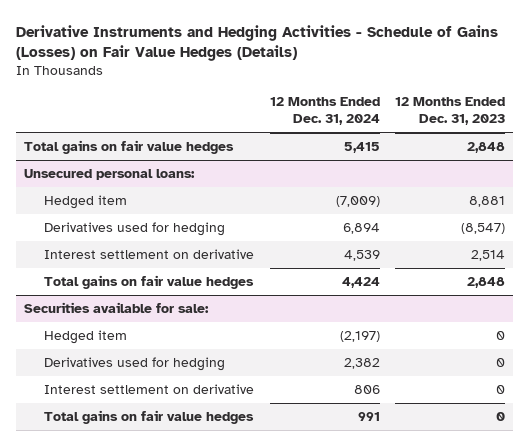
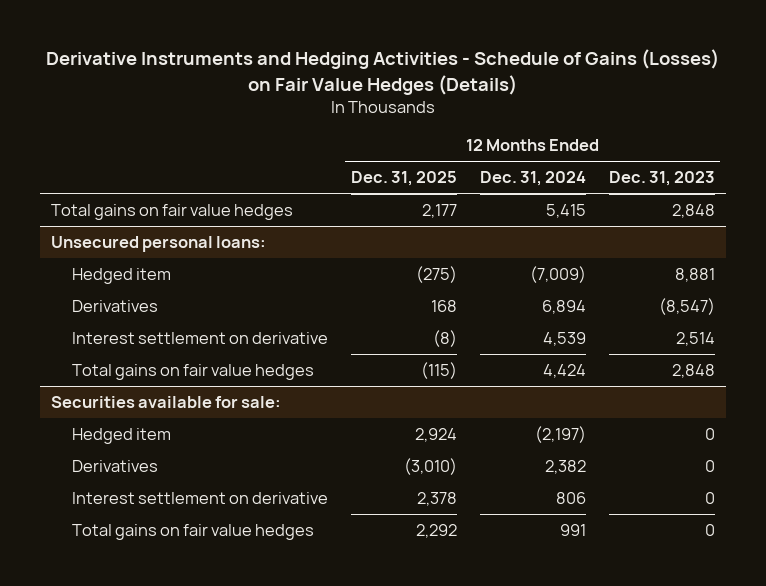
none -> [350,171,457,187] Dec. 31, 2025
[44,221,226,236] Derivatives used for hedging -> [71,300,158,313] Derivatives
[44,356,226,371] Derivatives used for hedging -> [71,460,158,473] Derivatives

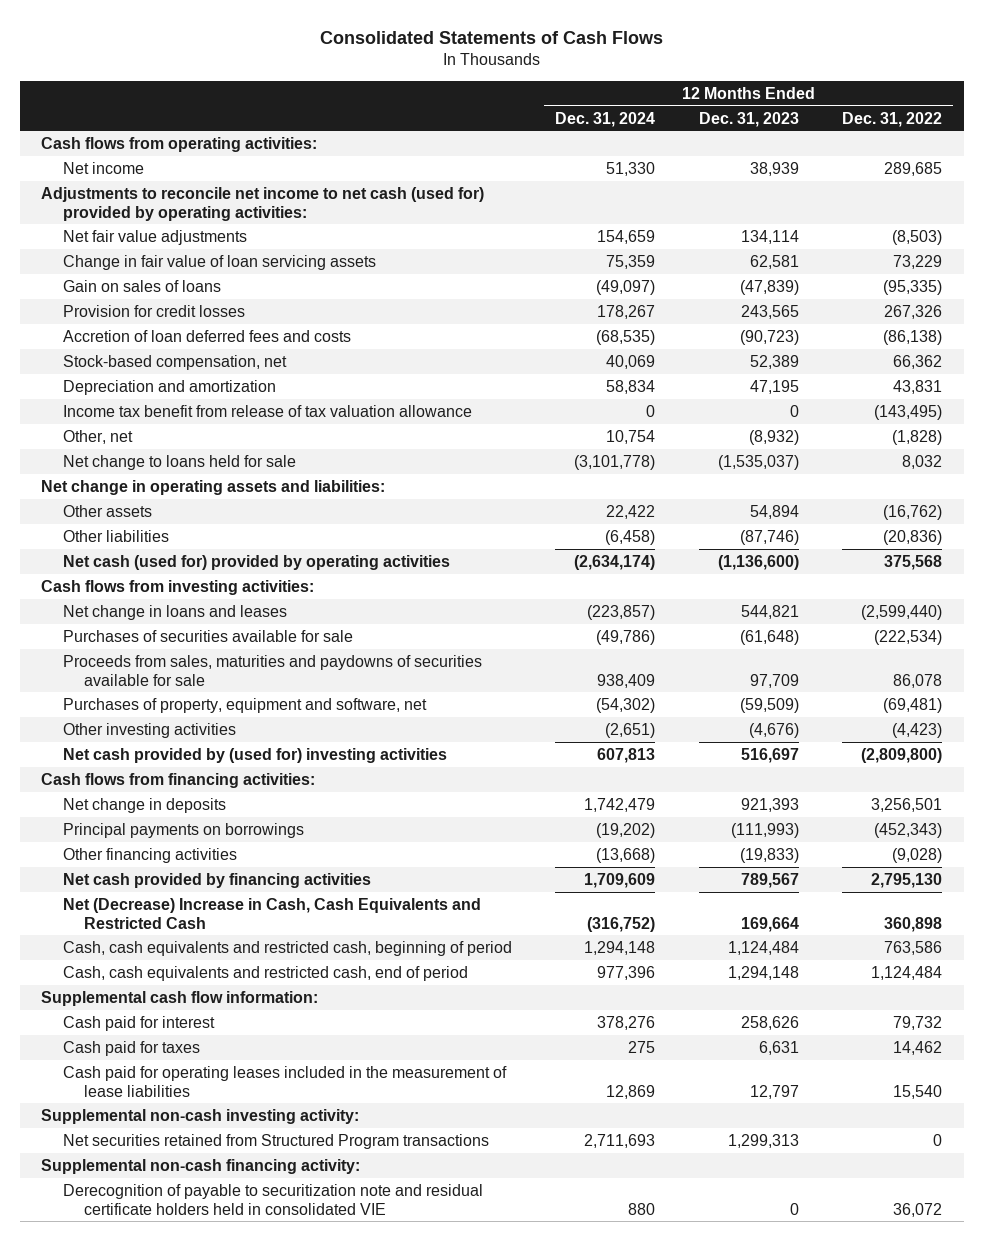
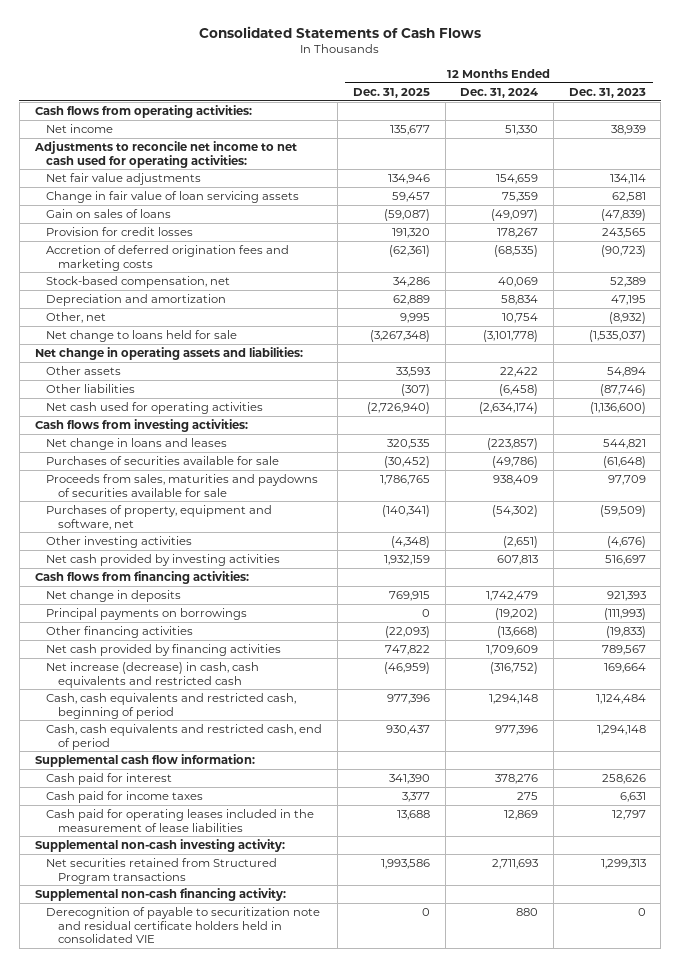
[842,111,943,127] Dec. 31, 2022 -> none
none -> [352,87,430,98] Dec. 31, 2025
[41,186,485,221] Adjustments to reconcile net income to net cash (used for) provided by operating activities: -> [33,140,297,168] Adjustments to reconcile net income to net cash used for operating activities:
[62,329,351,342] Accretion of loan deferred fees and costs -> [46,244,290,271] Accretion of deferred origination fees and marketing costs
[62,404,472,417] Income tax benefit from release of tax valuation allowance -> none
[62,554,450,570] Net cash (used for) provided by operating activities -> [46,401,264,414] Net cash used for operating activities
[62,747,447,763] Net cash provided by (used for) investing activities -> [46,553,281,566] Net cash provided by investing activities
[62,897,481,929] Net (Decrease) Increase in Cash, Cash Equivalents and Restricted Cash -> [46,661,260,688] Net increase (decrease) in cash, cash equivalents and restricted cash
[62,1040,200,1056] Cash paid for taxes -> [46,790,204,803] Cash paid for income taxes

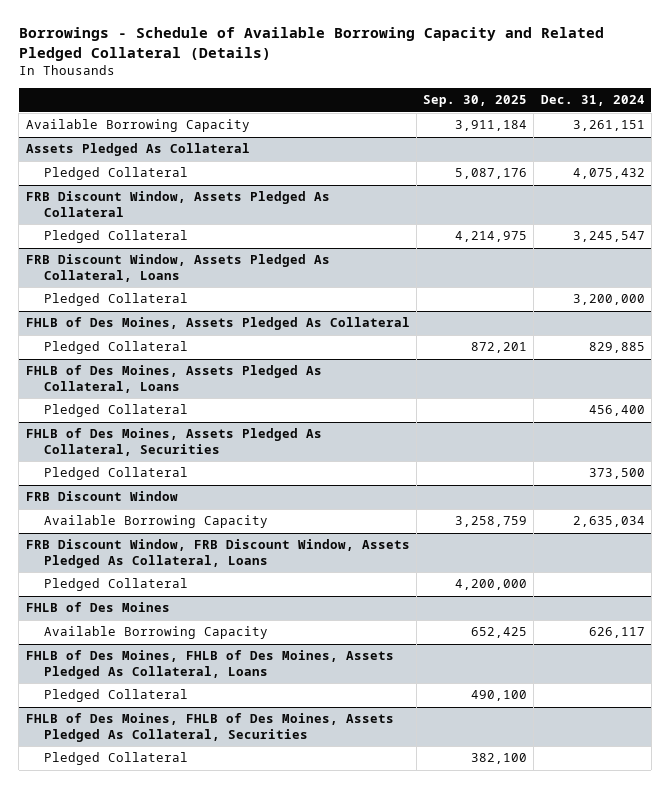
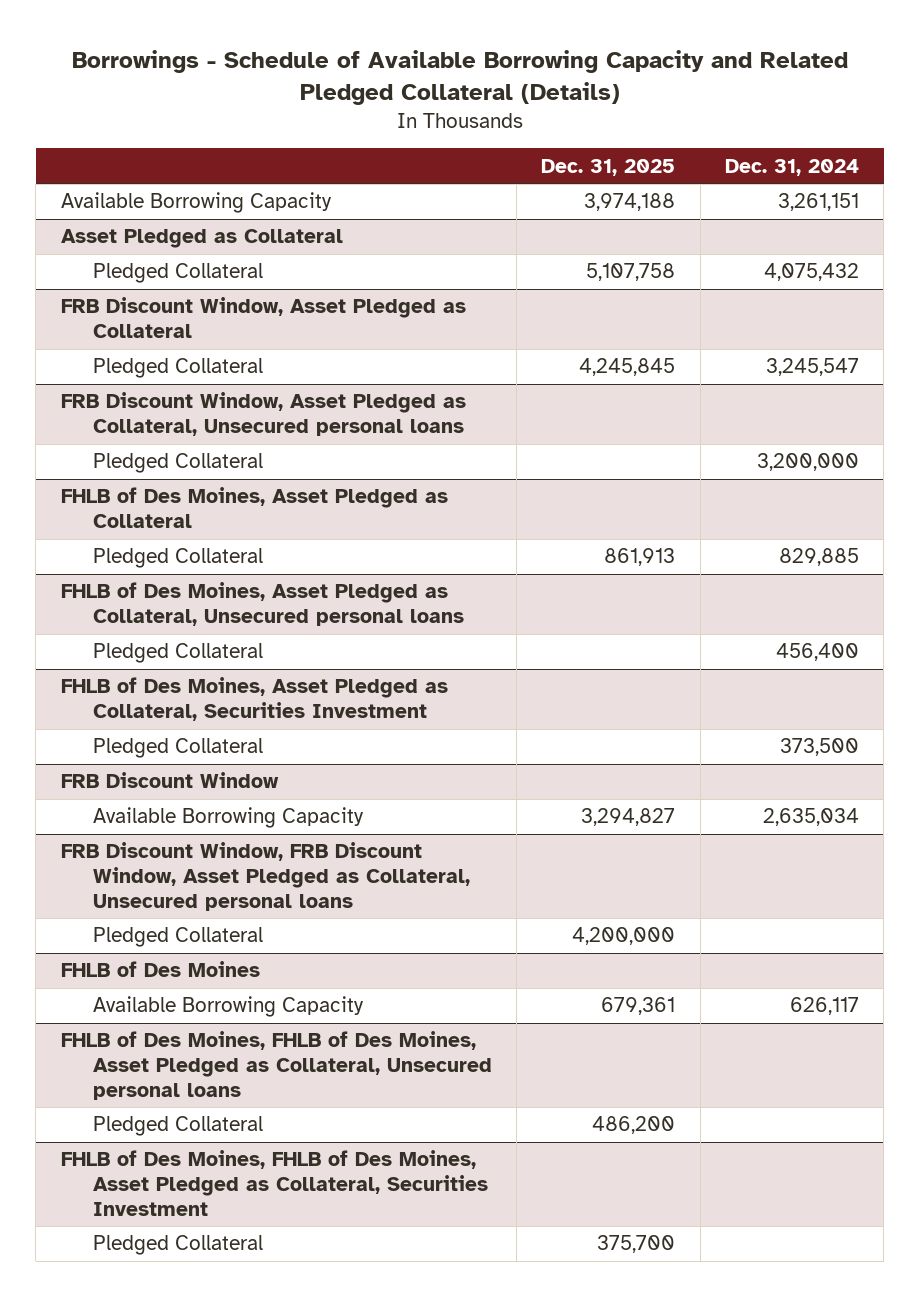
[423,95,528,108] Sep. 30, 2025 -> none
none -> [541,158,676,176] Dec. 31, 2025
[25,143,250,157] Assets Pledged As Collateral -> [60,229,343,249] Asset Pledged as Collateral
[25,191,330,218] FRB Discount Window, Assets Pledged As Collateral -> [60,297,466,339] FRB Discount Window, Asset Pledged as Collateral
[25,254,330,283] FRB Discount Window, Assets Pledged As Collateral, Loans -> [60,392,466,437] FRB Discount Window, Asset Pledged as Collateral, Unsecured personal loans
[25,317,410,331] FHLB of Des Moines, Assets Pledged As Collateral -> [60,487,448,529] FHLB of Des Moines, Asset Pledged as Collateral
[25,365,322,394] FHLB of Des Moines, Assets Pledged As Collateral, Loans -> [60,582,464,627] FHLB of Des Moines, Asset Pledged as Collateral, Unsecured personal loans
[25,428,322,457] FHLB of Des Moines, Assets Pledged As Collateral, Securities -> [60,677,448,722] FHLB of Des Moines, Asset Pledged as Collateral, Securities Investment
[25,539,410,569] FRB Discount Window, FRB Discount Window, Assets Pledged As Collateral, Loans -> [60,842,470,911] FRB Discount Window, FRB Discount Window, Asset Pledged as Collateral, Unsecured personal loans
[25,650,394,680] FHLB of Des Moines, FHLB of Des Moines, Assets Pledged As Collateral, Loans -> [60,1031,492,1100] FHLB of Des Moines, FHLB of Des Moines, Asset Pledged as Collateral, Unsecured personal loans
[25,713,394,743] FHLB of Des Moines, FHLB of Des Moines, Assets Pledged As Collateral, Securities -> [60,1150,488,1216] FHLB of Des Moines, FHLB of Des Moines, Asset Pledged as Collateral, Securities Investment

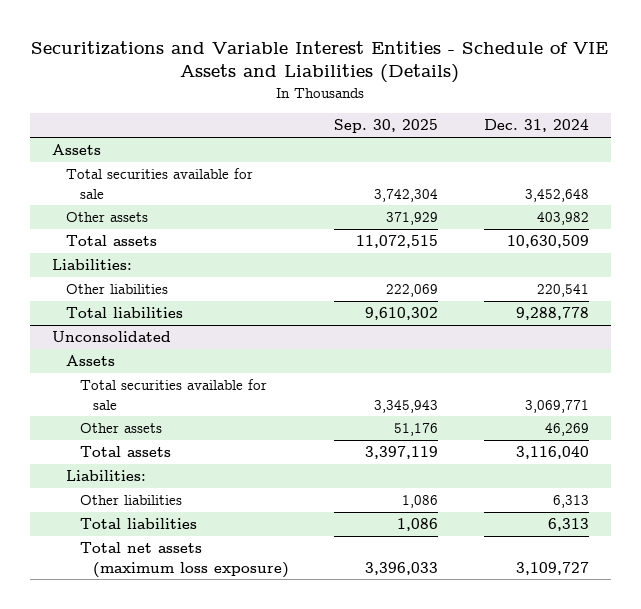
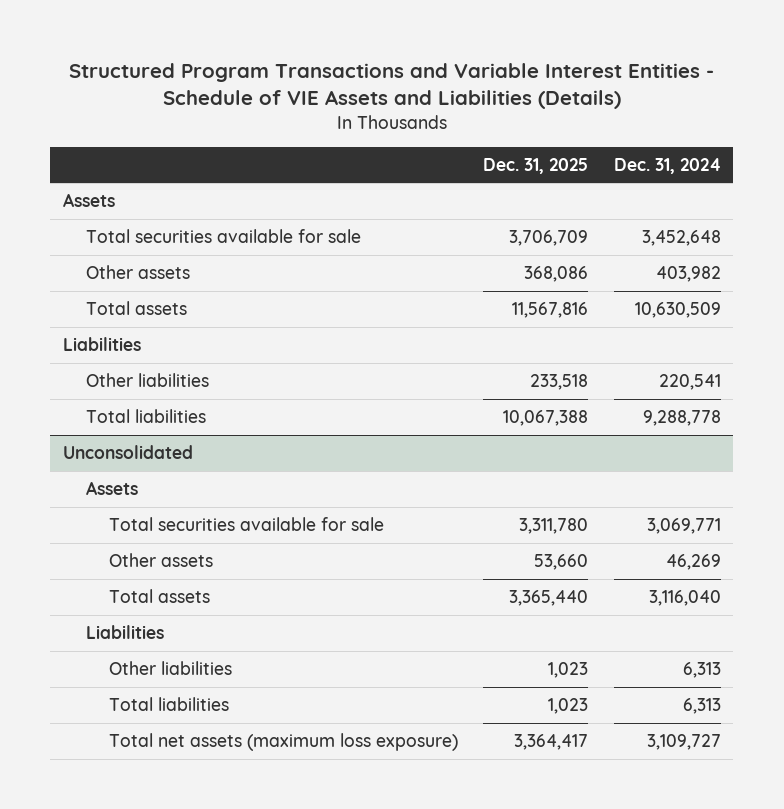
[31,40,609,84] Securitizations and Variable Interest Entities - Schedule of VIE Assets and Liabilities (Details) -> [68,62,714,110] Structured Program Transactions and Variable Interest Entities - Schedule of VIE Assets and Liabilities (Details)
[334,119,439,134] Sep. 30, 2025 -> none
none -> [483,157,589,174] Dec. 31, 2025
[52,259,133,271] Liabilities: -> [62,337,141,352] Liabilities
[66,470,147,482] Liabilities: -> [85,625,164,640] Liabilities

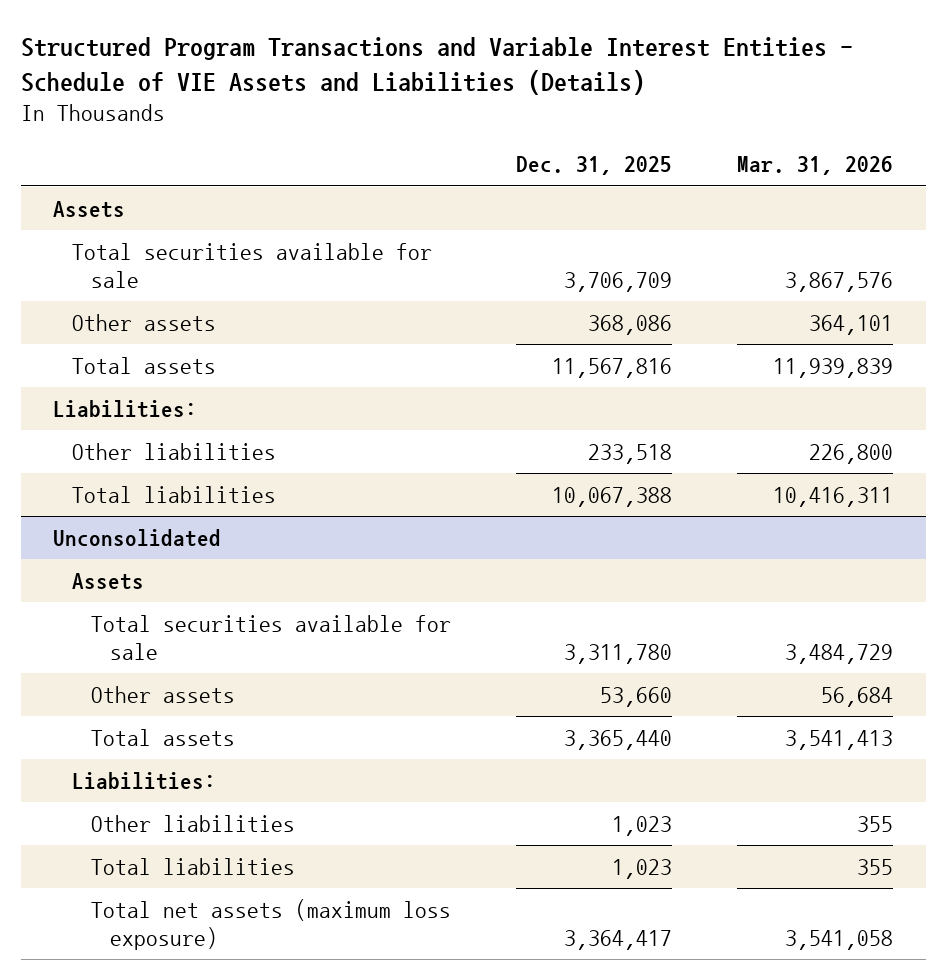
[613,157,721,174] Dec. 31, 2024 -> none
none -> [737,156,894,176] Mar. 31, 2026
[62,337,141,352] Liabilities -> [53,399,198,418] Liabilities:
[85,625,164,640] Liabilities -> [71,771,216,790] Liabilities:

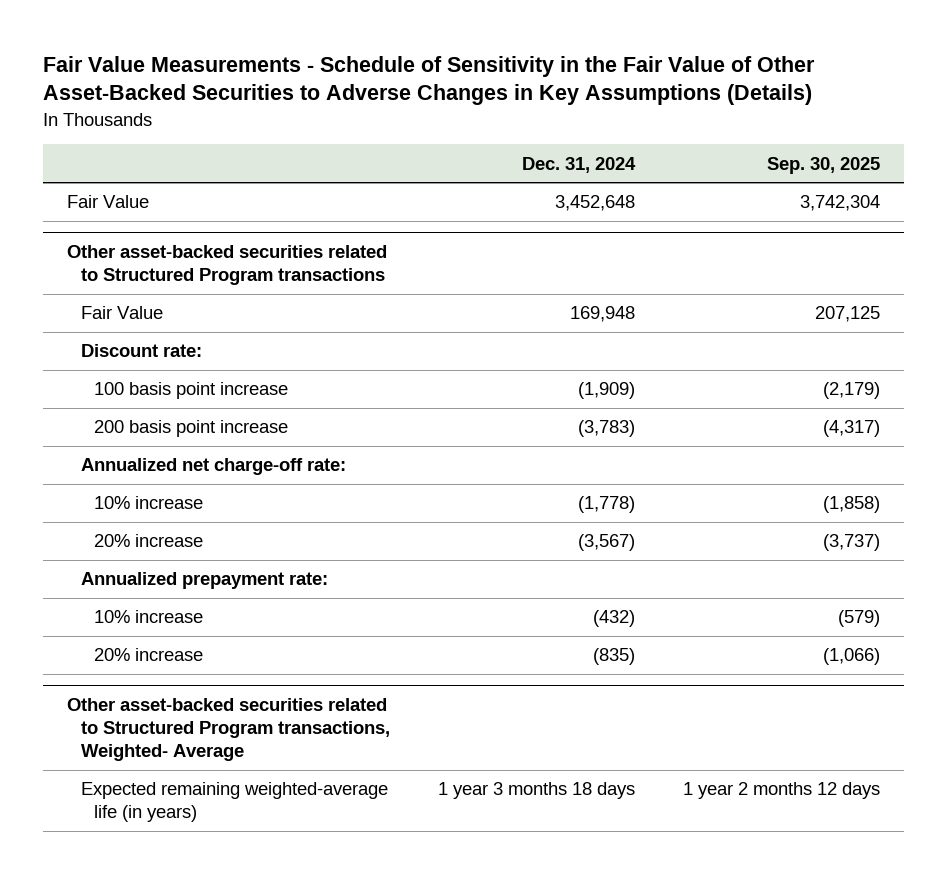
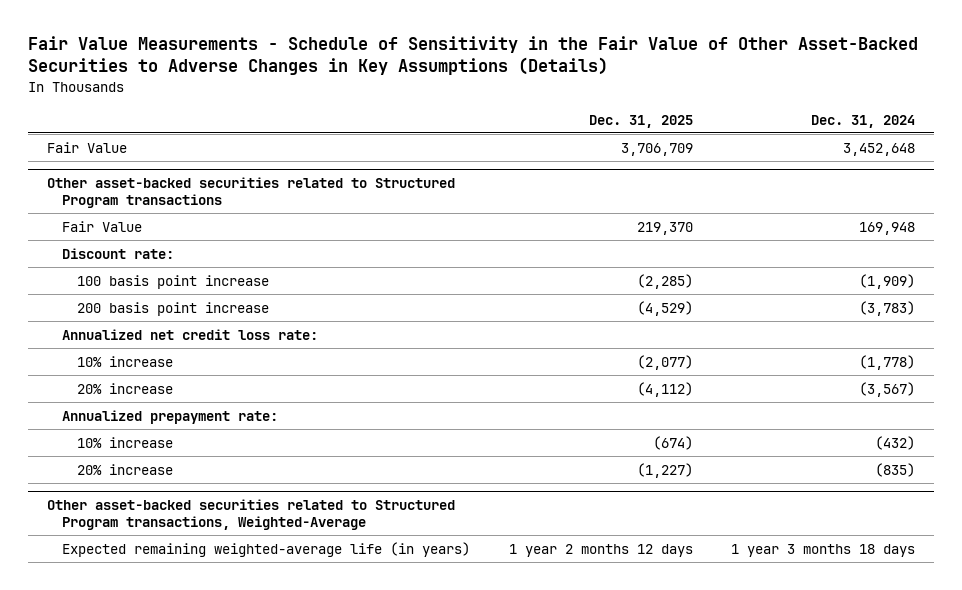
[767,156,881,174] Sep. 30, 2025 -> none
none -> [588,114,693,128] Dec. 31, 2025
[80,458,346,476] Annualized net charge-off rate: -> [62,328,319,340] Annualized net credit loss rate:
[66,697,390,762] Other asset-backed securities related to Structured Program transactions, Weighted- Average -> [47,499,456,531] Other asset-backed securities related to Structured Program transactions, Weighted-Average

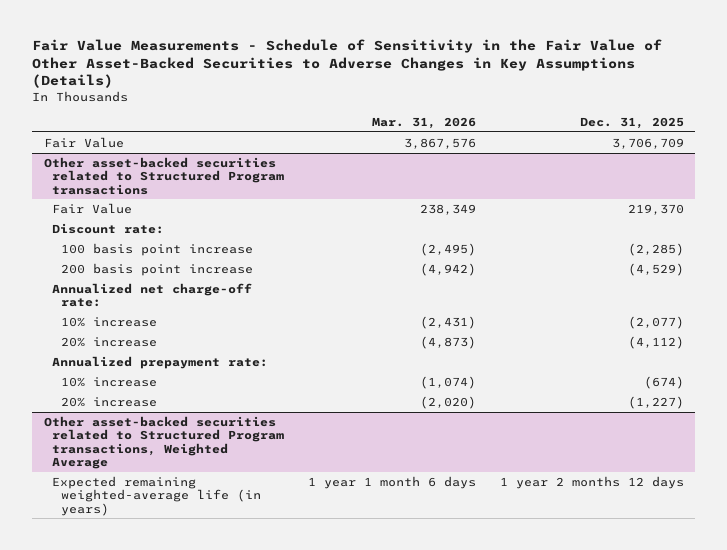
[810,114,915,128] Dec. 31, 2024 -> none
none -> [371,117,476,130] Mar. 31, 2026
[62,328,319,340] Annualized net credit loss rate: -> [52,282,253,308] Annualized net charge-off rate:
[47,499,456,531] Other asset-backed securities related to Structured Program transactions, Weighted-Average -> [43,415,285,470] Other asset-backed securities related to Structured Program transactions, Weighted Average

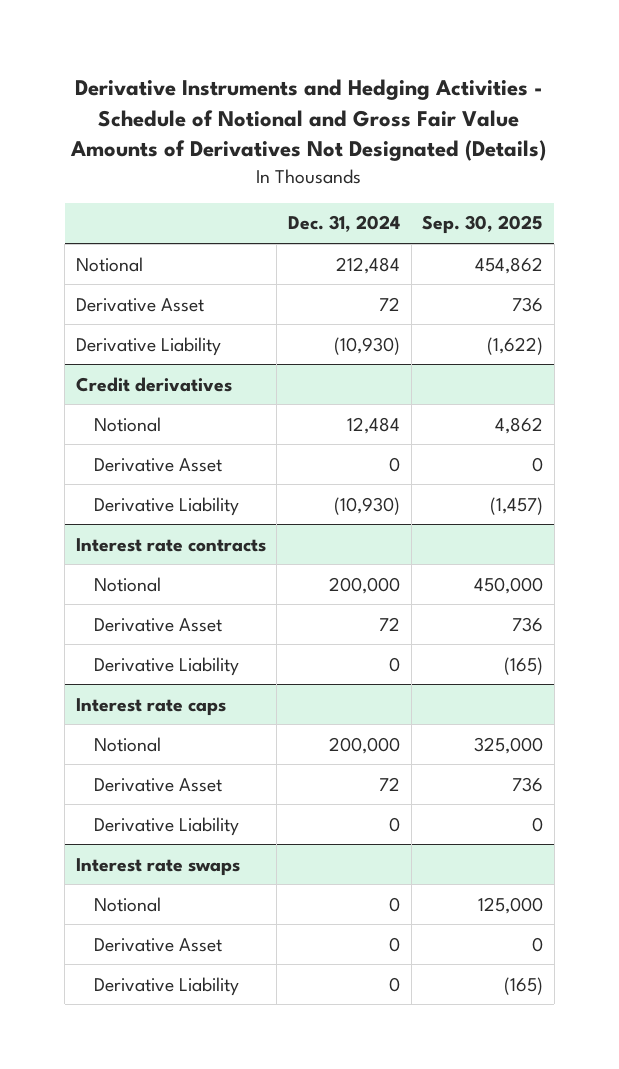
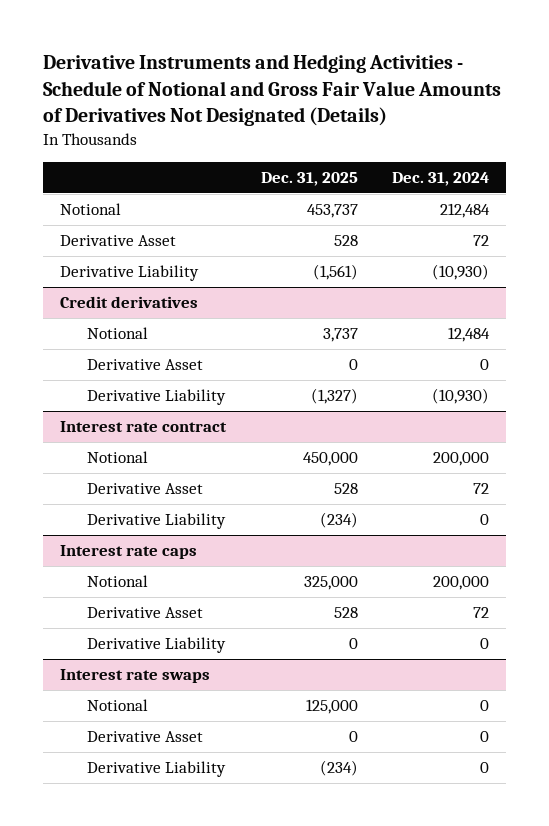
[422,215,544,235] Sep. 30, 2025 -> none
none -> [260,172,358,187] Dec. 31, 2025
[75,537,266,552] Interest rate contracts -> [60,421,228,433] Interest rate contract

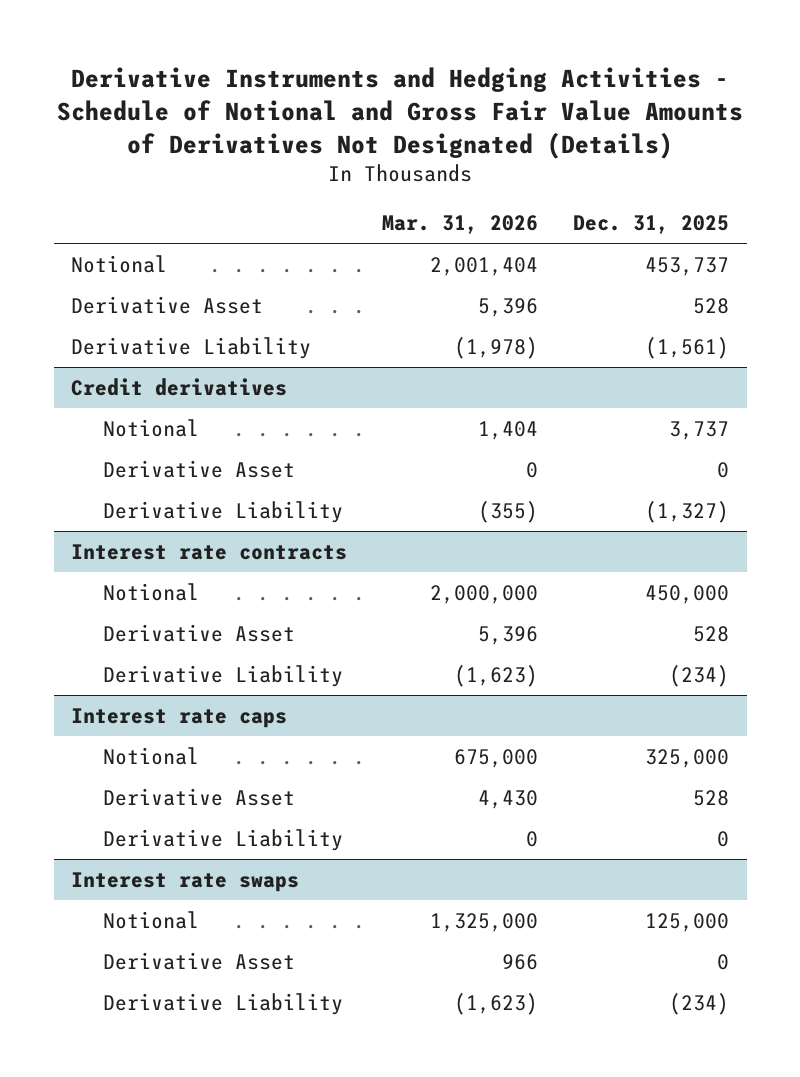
[392,172,490,187] Dec. 31, 2024 -> none
none -> [382,215,539,235] Mar. 31, 2026
[60,421,228,433] Interest rate contract -> [71,543,348,560] Interest rate contracts

